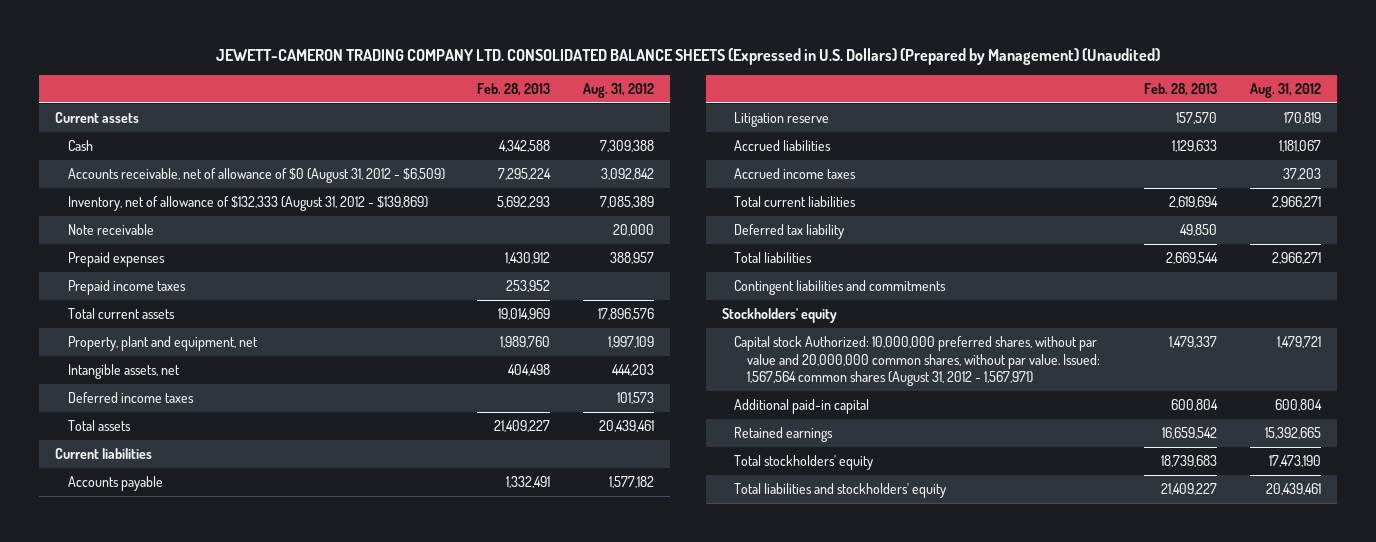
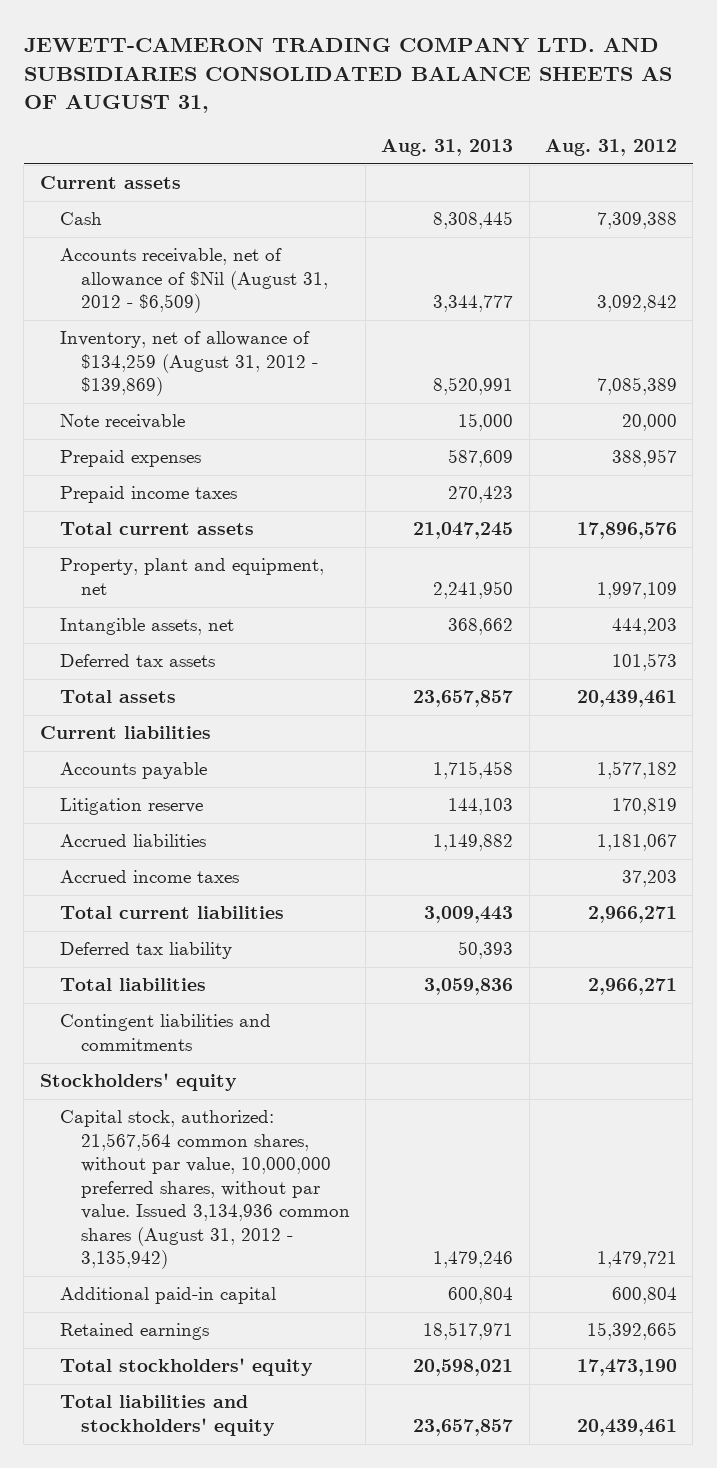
[215,47,1160,65] JEWETT-CAMERON TRADING COMPANY LTD. CONSOLIDATED BALANCE SHEETS (Expressed in U.S. Dollars) (Prepared by Management) (Unaudited) -> [23,37,672,114] JEWETT-CAMERON TRADING COMPANY LTD. AND SUBSIDIARIES CONSOLIDATED BALANCE SHEETS AS OF AUGUST 31,
[477,82,551,96] Feb. 28, 2013 -> none
none -> [381,138,514,156] Aug. 31, 2013
[67,168,445,184] Accounts receivable, net of allowance of $0 (August 31, 2012 - $6,509) -> [60,248,328,314] Accounts receivable, net of allowance of $Nil (August 31, 2012 - $6,509)
[67,196,428,212] Inventory, net of allowance of $132,333 (August 31, 2012 - $139,869) -> [60,331,318,397] Inventory, net of allowance of $134,259 (August 31, 2012 - $139,869)
[67,392,194,404] Deferred income taxes -> [60,654,216,668] Deferred tax assets
[734,336,1100,387] Capital stock Authorized: 10,000,000 preferred shares, without par value and 20,000,000 common shares, without par value. Issued: 1,567,564 common shares (August 31, 2012 - 1,567,971) -> [60,1110,350,1270] Capital stock, authorized: 21,567,564 common shares, without par value, 10,000,000 preferred shares, without par value. Issued 3,134,936 common shares (August 31, 2012 - 3,135,942)

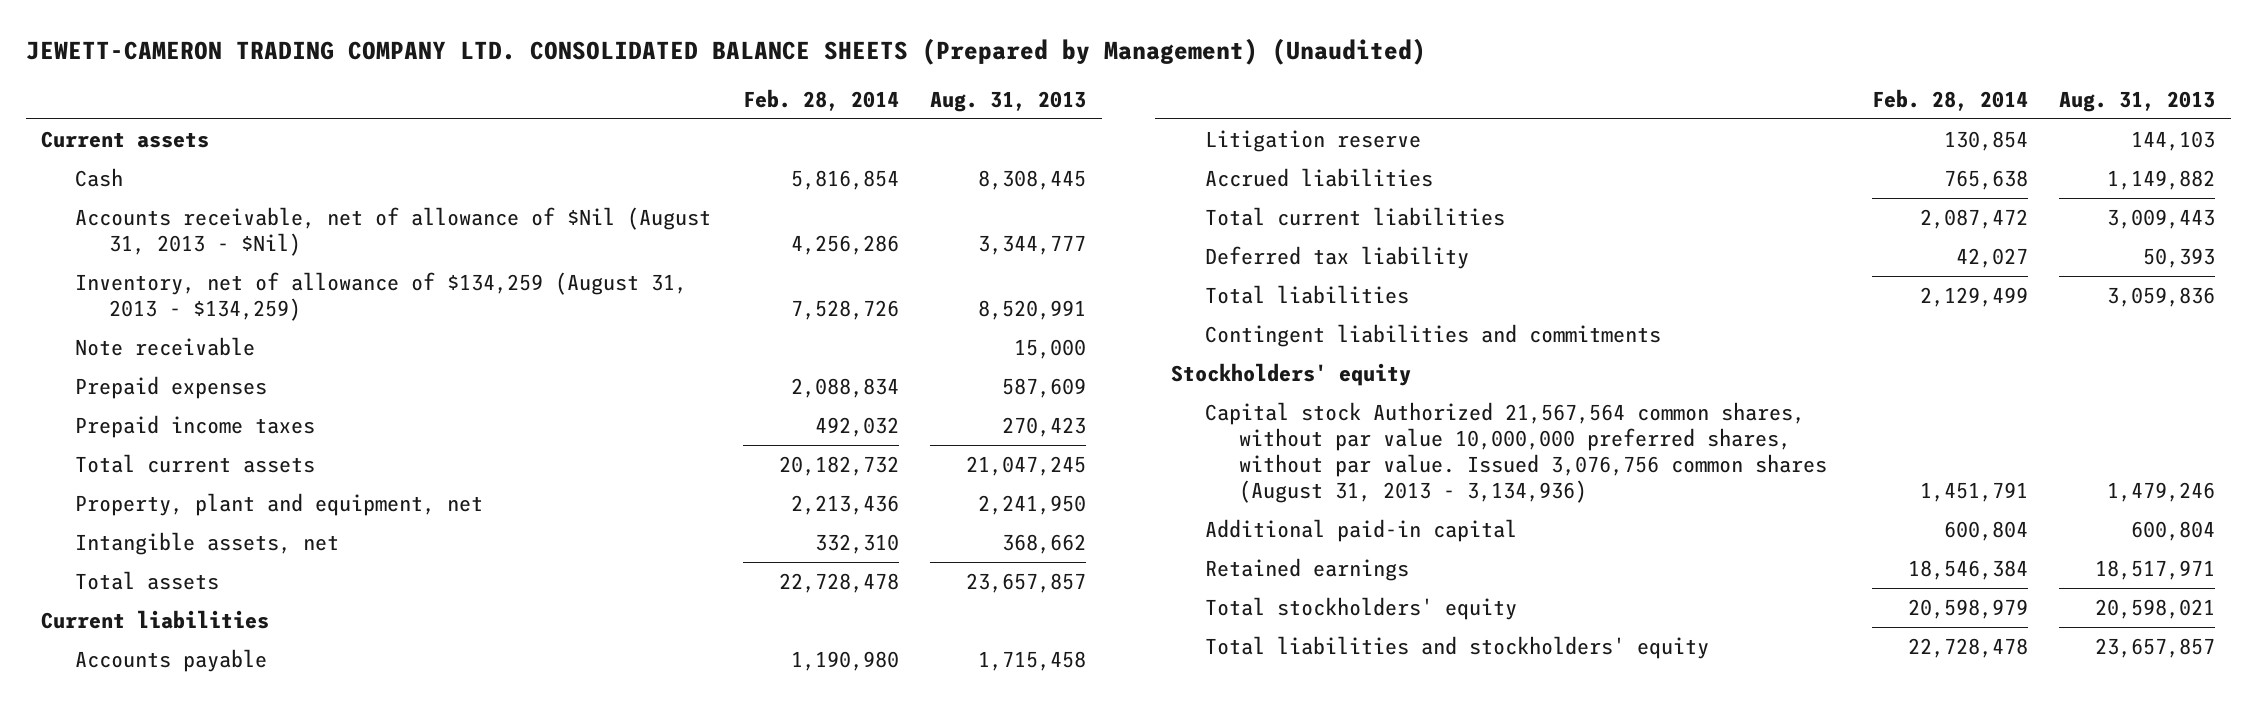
[23,37,672,114] JEWETT-CAMERON TRADING COMPANY LTD. AND SUBSIDIARIES CONSOLIDATED BALANCE SHEETS AS OF AUGUST 31, -> [25,37,1426,65] JEWETT-CAMERON TRADING COMPANY LTD. CONSOLIDATED BALANCE SHEETS (Prepared by Management) (Unaudited)
[544,138,677,156] Aug. 31, 2012 -> none
none -> [742,88,899,111] Feb. 28, 2014
[60,248,328,314] Accounts receivable, net of allowance of $Nil (August 31, 2012 - $6,509) -> [75,206,712,256] Accounts receivable, net of allowance of $Nil (August 31, 2013 - $Nil)
[60,331,318,397] Inventory, net of allowance of $134,259 (August 31, 2012 - $139,869) -> [75,271,688,321] Inventory, net of allowance of $134,259 (August 31, 2013 - $134,259)
[60,654,216,668] Deferred tax assets -> none
[60,870,240,884] Accrued income taxes -> none
[60,1110,350,1270] Capital stock, authorized: 21,567,564 common shares, without par value, 10,000,000 preferred shares, without par value. Issued 3,134,936 common shares (August 31, 2012 - 3,135,942) -> [1204,401,1827,504] Capital stock Authorized 21,567,564 common shares, without par value 10,000,000 preferred shares, without par value. Issued 3,076,756 common shares (August 31, 2013 - 3,134,936)

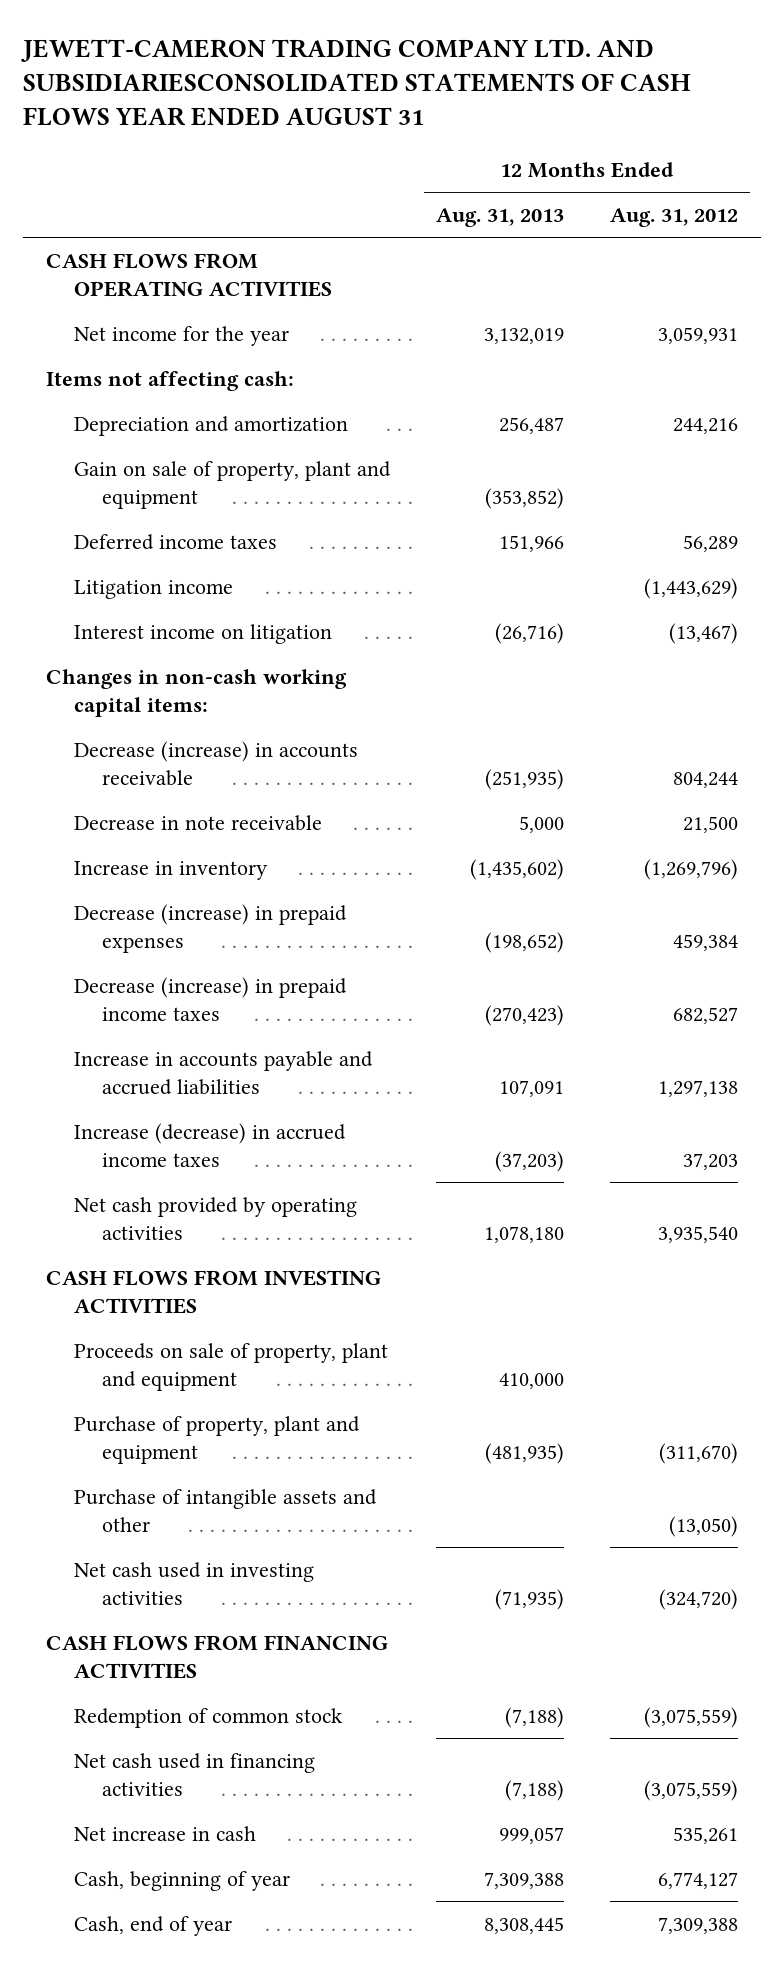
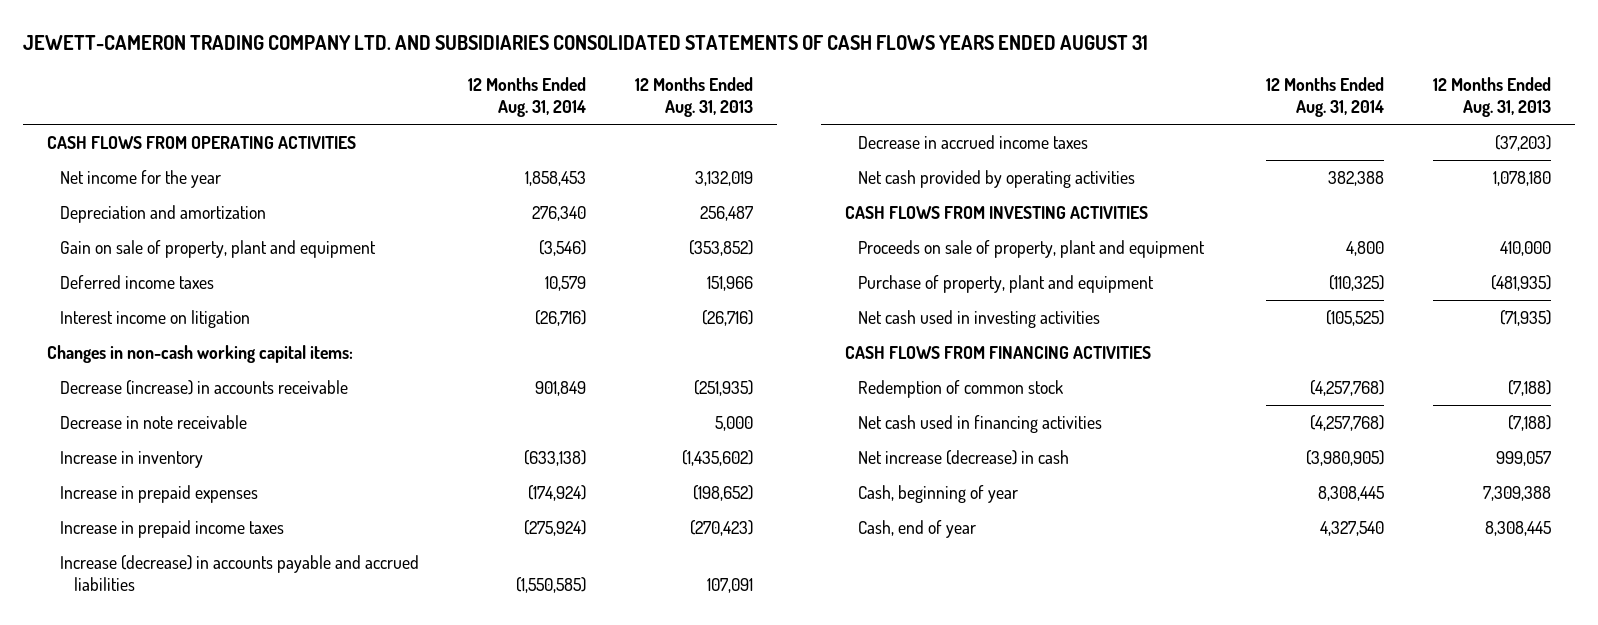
[20,38,691,127] JEWETT-CAMERON TRADING COMPANY LTD. AND SUBSIDIARIESCONSOLIDATED STATEMENTS OF CASH FLOWS YEAR ENDED AUGUST 31 -> [22,34,1148,50] JEWETT-CAMERON TRADING COMPANY LTD. AND SUBSIDIARIES CONSOLIDATED STATEMENTS OF CASH FLOWS YEARS ENDED AUGUST 31
[610,207,739,227] Aug. 31, 2012 -> none
none -> [468,76,587,118] 12 Months Ended Aug. 31, 2014
[45,370,294,391] Items not affecting cash: -> none
[73,579,233,599] Litigation income -> none
[73,903,347,953] Decrease (increase) in prepaid expenses -> [60,484,259,503] Increase in prepaid expenses
[73,976,347,1021] Decrease (increase) in prepaid income taxes -> [60,519,285,538] Increase in prepaid income taxes
[73,1050,373,1095] Increase in accounts payable and accrued liabilities -> [60,554,420,592] Increase (decrease) in accounts payable and accrued liabilities
[73,1122,346,1167] Increase (decrease) in accrued income taxes -> [858,134,1089,149] Decrease in accrued income taxes
[73,1488,377,1532] Purchase of intangible assets and other -> none
[73,1825,256,1841] Net increase in cash -> [858,449,1070,465] Net increase (decrease) in cash

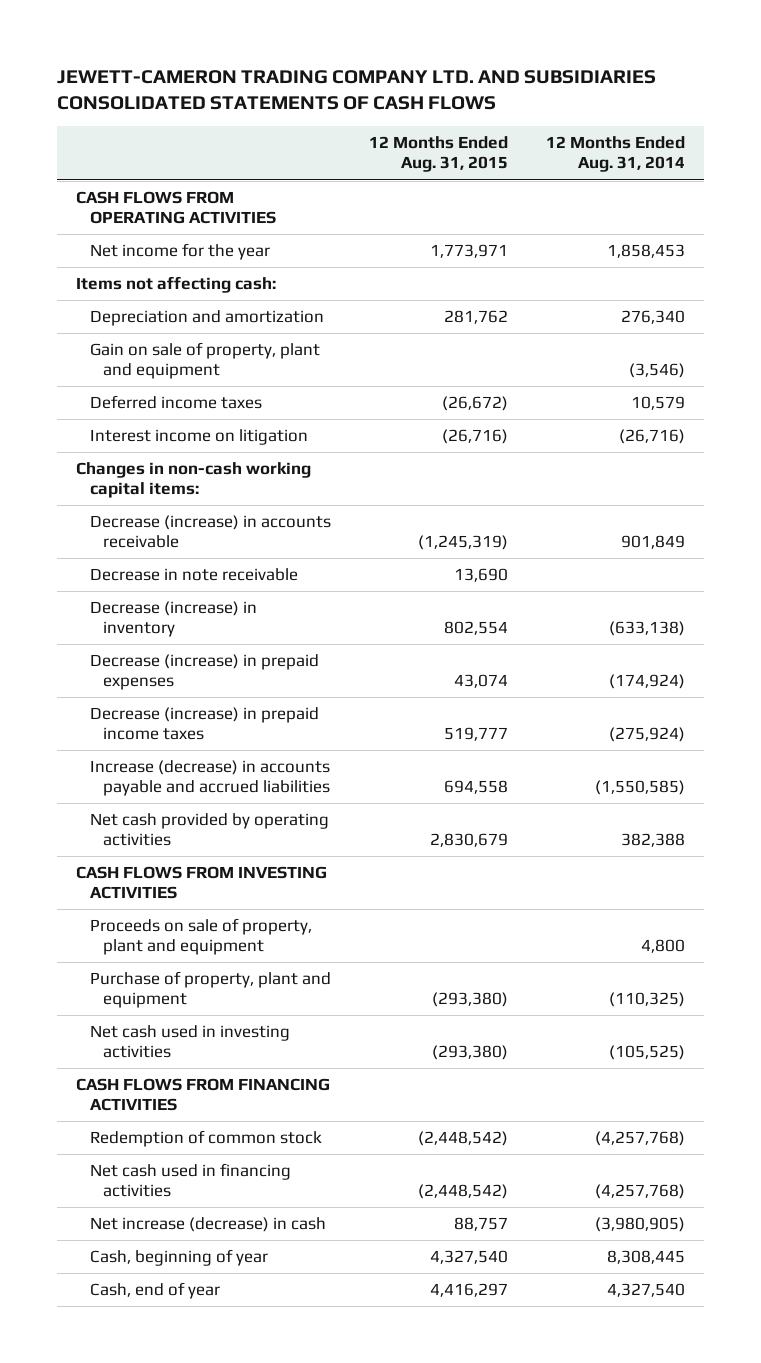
[22,34,1148,50] JEWETT-CAMERON TRADING COMPANY LTD. AND SUBSIDIARIES CONSOLIDATED STATEMENTS OF CASH FLOWS YEARS ENDED AUGUST 31 -> [57,70,657,111] JEWETT-CAMERON TRADING COMPANY LTD. AND SUBSIDIARIES CONSOLIDATED STATEMENTS OF CASH FLOWS
[634,76,753,118] 12 Months Ended Aug. 31, 2013 -> none
none -> [368,136,508,173] 12 Months Ended Aug. 31, 2015
none -> [76,276,277,294] Items not affecting cash:
[60,450,204,468] Increase in inventory -> [89,601,257,638] Decrease (increase) in inventory
[60,484,259,503] Increase in prepaid expenses -> [89,654,319,691] Decrease (increase) in prepaid expenses
[60,519,285,538] Increase in prepaid income taxes -> [89,707,319,741] Decrease (increase) in prepaid income taxes
[858,134,1089,149] Decrease in accrued income taxes -> none

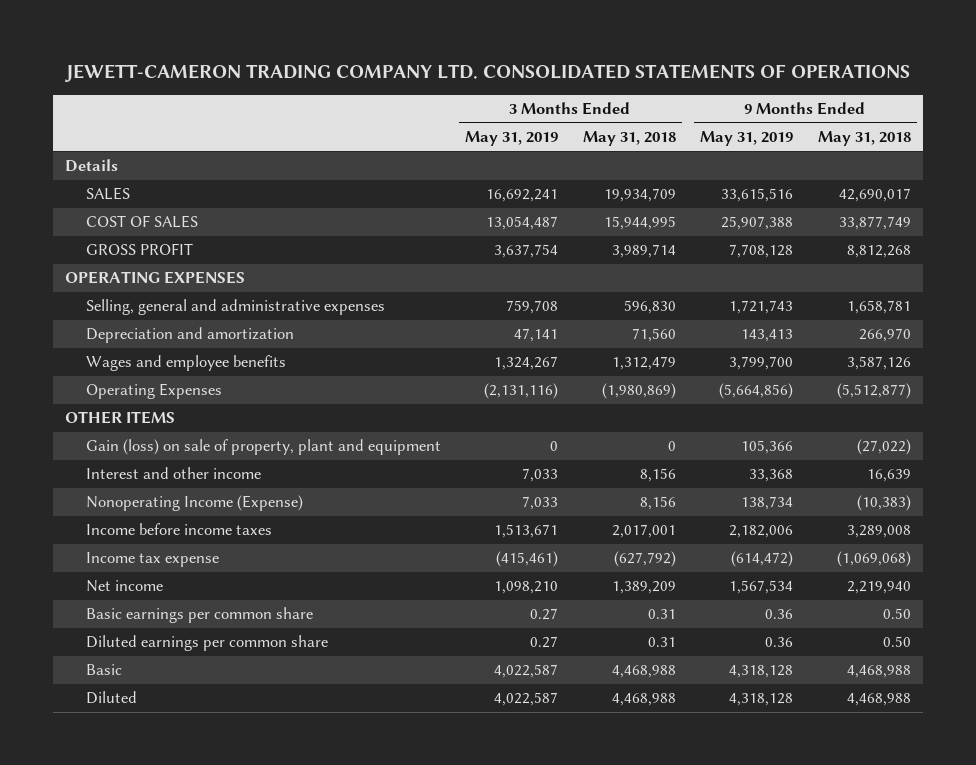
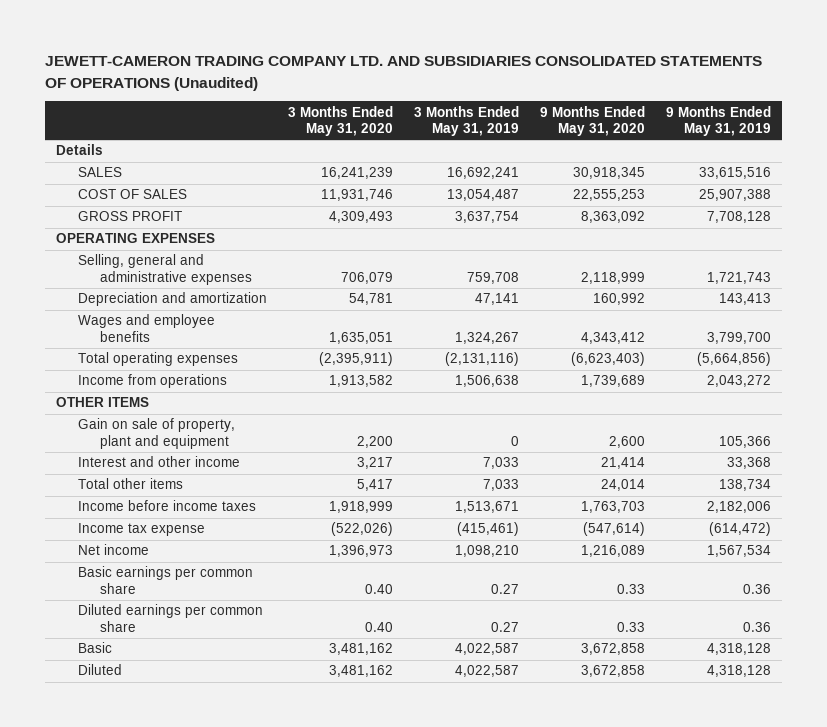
[64,64,910,83] JEWETT-CAMERON TRADING COMPANY LTD. CONSOLIDATED STATEMENTS OF OPERATIONS -> [45,56,763,91] JEWETT-CAMERON TRADING COMPANY LTD. AND SUBSIDIARIES CONSOLIDATED STATEMENTS OF OPERATIONS (Unaudited)
[582,130,676,146] May 31, 2018 -> none
[817,130,911,146] May 31, 2018 -> none
none -> [287,105,393,137] 3 Months Ended May 31, 2020
none -> [540,105,646,137] 9 Months Ended May 31, 2020
[85,383,222,400] Operating Expenses -> [77,352,238,367] Total operating expenses
none -> [77,374,227,389] Income from operations
[85,439,441,456] Gain (loss) on sale of property, plant and equipment -> [77,418,235,449] Gain on sale of property, plant and equipment
[85,495,303,512] Nonoperating Income (Expense) -> [77,478,183,490] Total other items

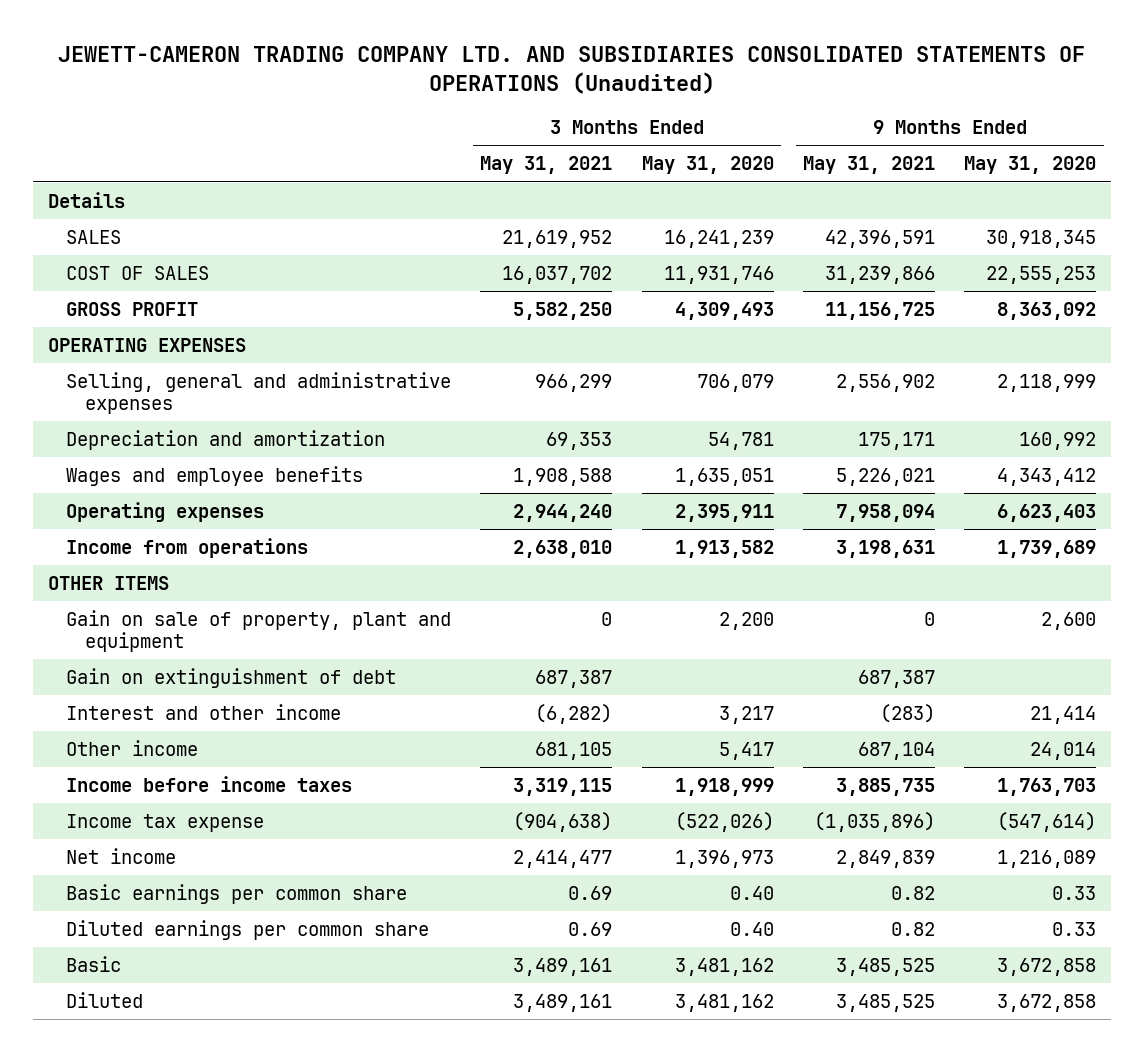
[414,105,520,137] 3 Months Ended May 31, 2019 -> none
[666,105,772,137] 9 Months Ended May 31, 2019 -> none
none -> [480,156,613,175] May 31, 2021
none -> [803,156,936,175] May 31, 2021
[77,352,238,367] Total operating expenses -> [66,501,265,522] Operating expenses
[318,352,393,367] (2,395,911) -> [674,503,774,522] 2,395,911
[571,352,646,367] (6,623,403) -> [997,503,1097,522] 6,623,403
none -> [66,667,397,688] Gain on extinguishment of debt
[77,478,183,490] Total other items -> [66,739,199,756] Other income

